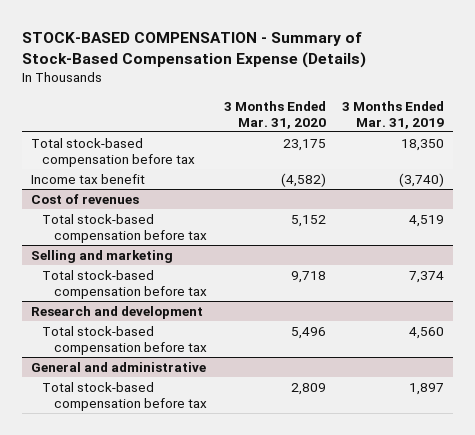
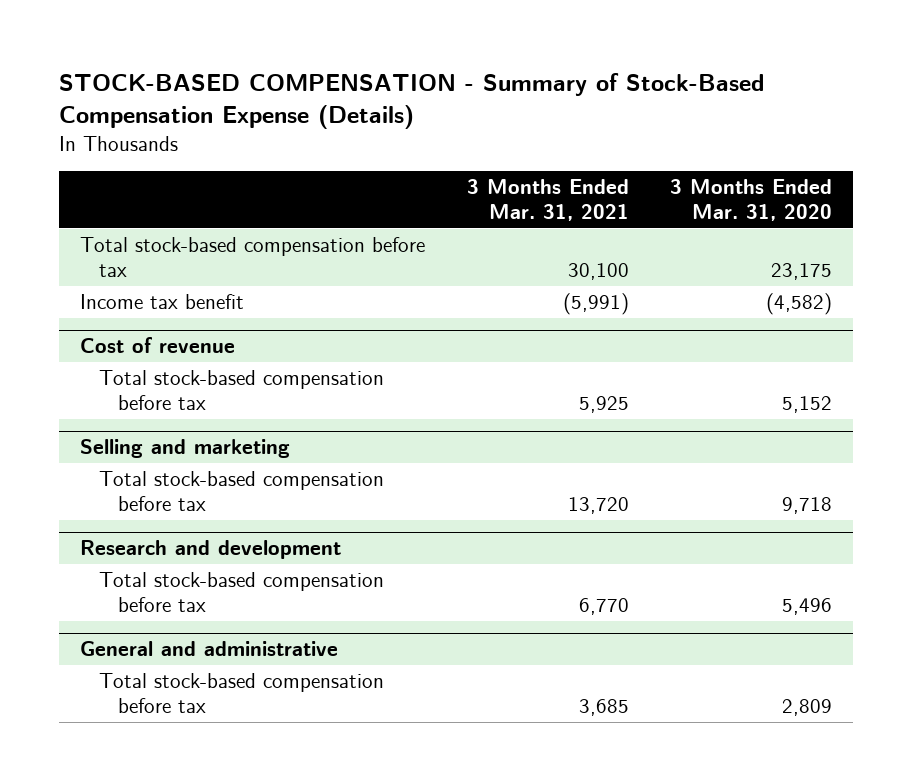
[342,100,445,129] 3 Months Ended Mar. 31, 2019 -> none
none -> [466,179,629,222] 3 Months Ended Mar. 31, 2021
[30,193,139,204] Cost of revenues -> [79,337,235,354] Cost of revenue

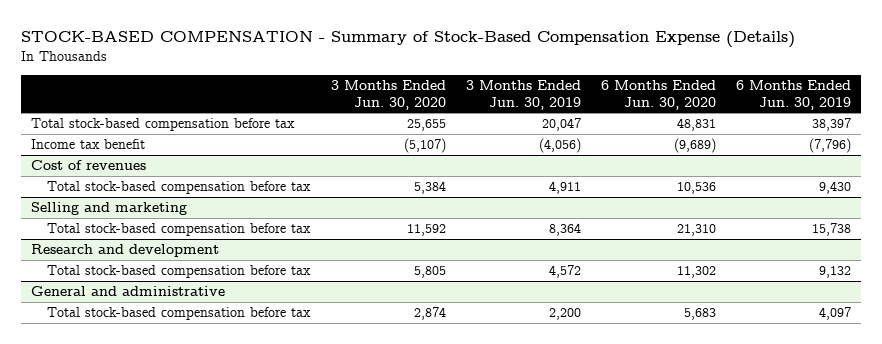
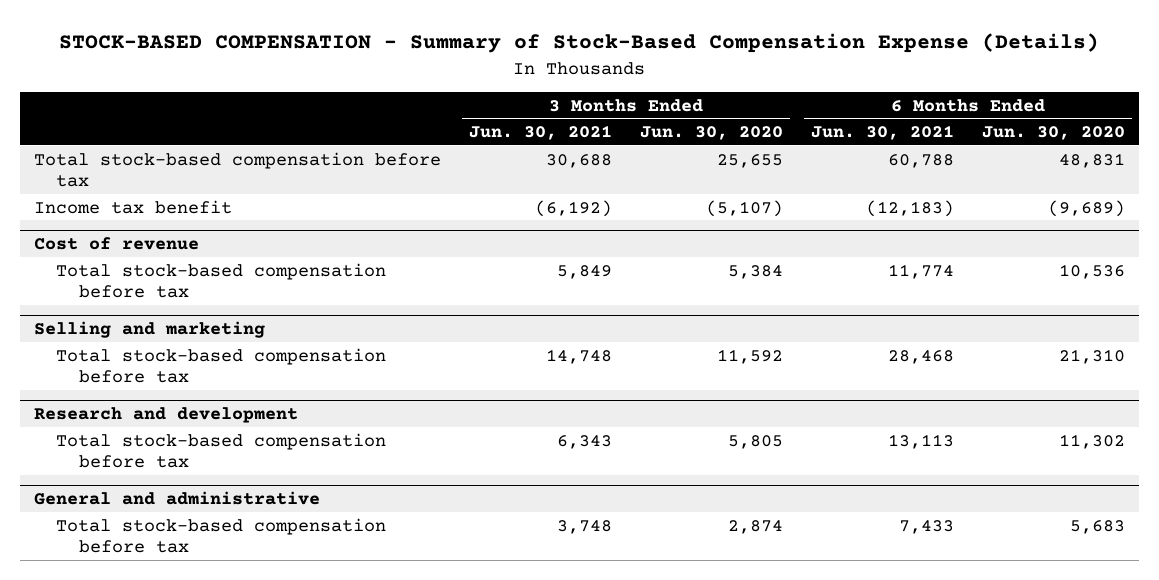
[465,80,581,110] 3 Months Ended Jun. 30, 2019 -> none
[736,80,852,110] 6 Months Ended Jun. 30, 2019 -> none
none -> [468,125,612,141] Jun. 30, 2021
none -> [811,125,955,141] Jun. 30, 2021
[30,160,146,171] Cost of revenues -> [33,237,199,251] Cost of revenue

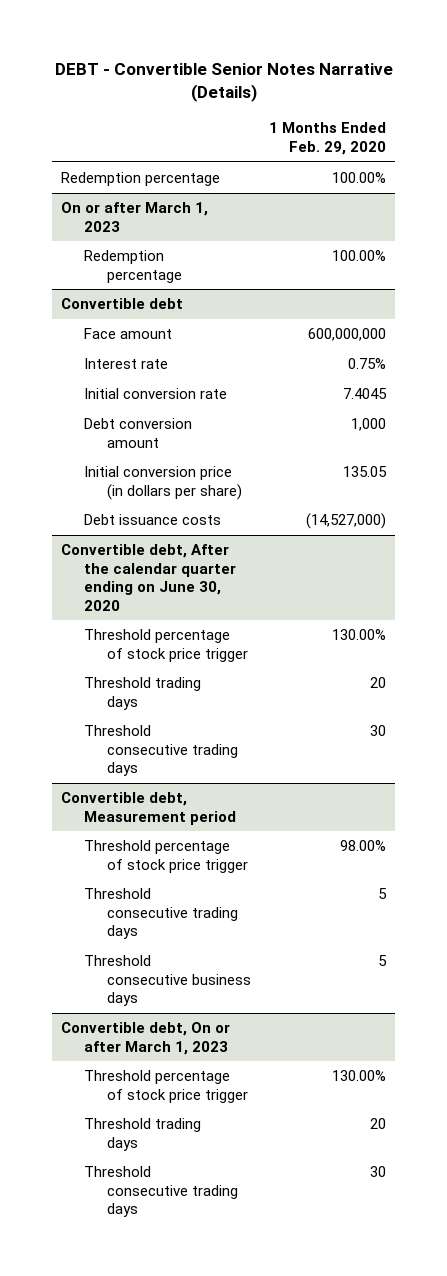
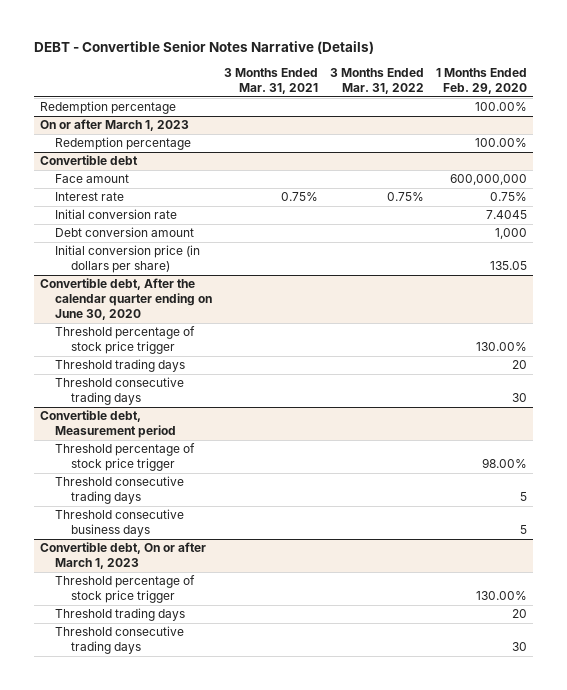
none -> [224,68,319,95] 3 Months Ended Mar. 31, 2021
none -> [329,68,424,95] 3 Months Ended Mar. 31, 2022
[83,514,221,526] Debt issuance costs -> none

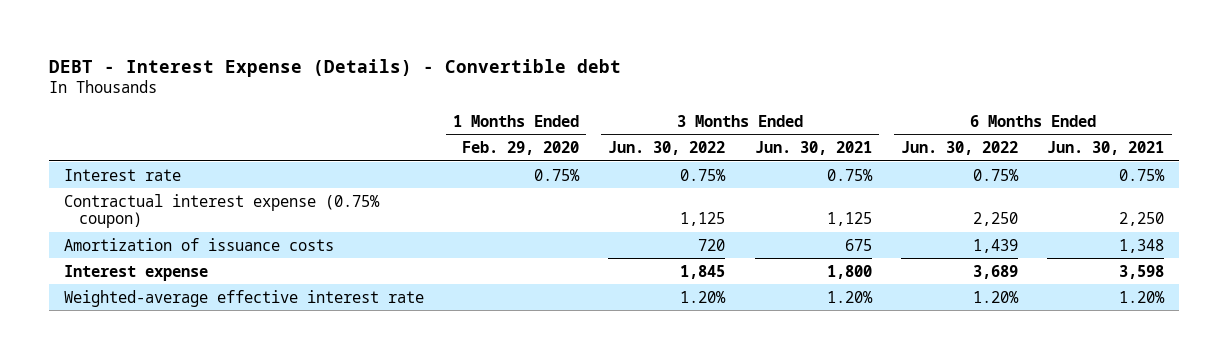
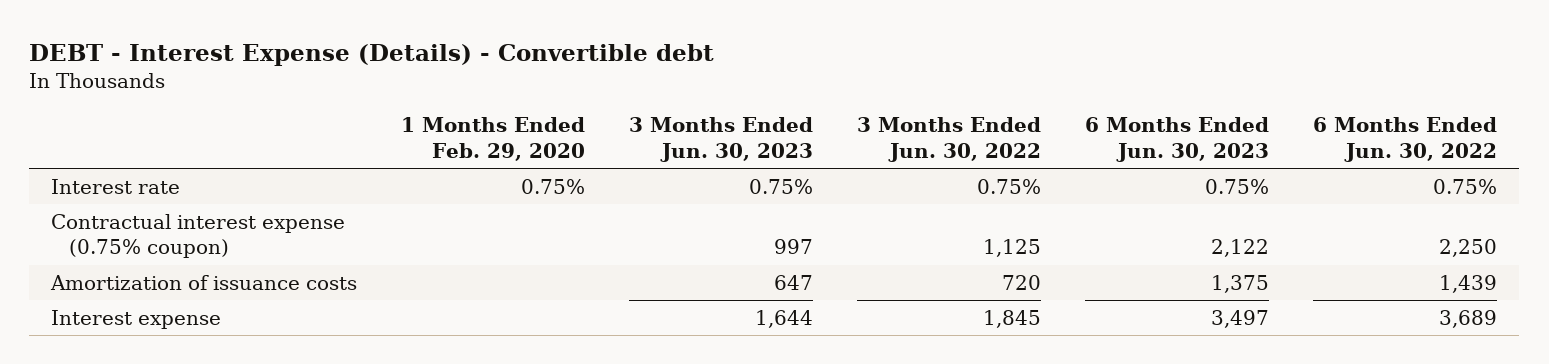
[754,141,872,156] Jun. 30, 2021 -> none
[1047,141,1165,156] Jun. 30, 2021 -> none
none -> [629,117,814,163] 3 Months Ended Jun. 30, 2023
none -> [1085,117,1270,163] 6 Months Ended Jun. 30, 2023
[63,289,424,307] Weighted-average effective interest rate -> none

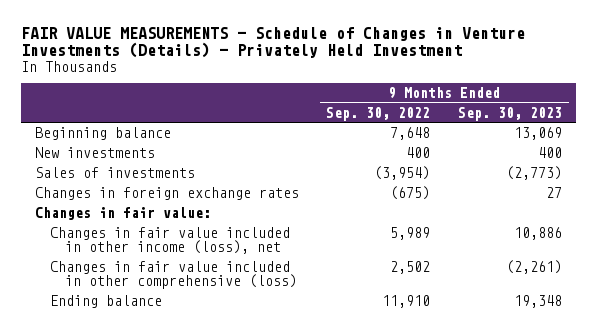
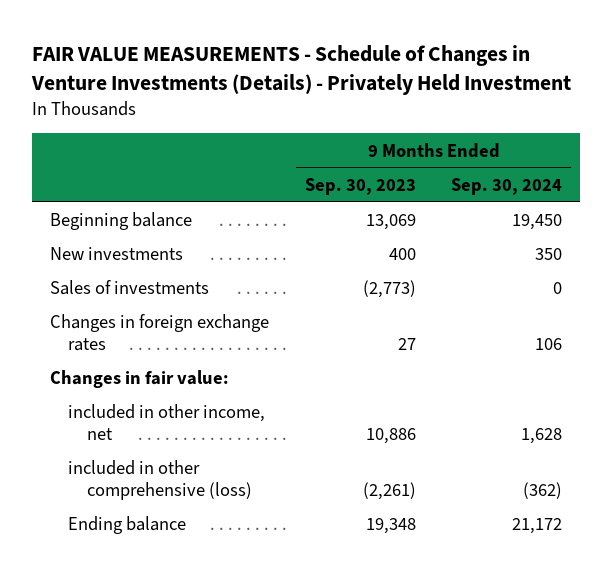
[326,106,431,121] Sep. 30, 2022 -> none
none -> [451,177,563,195] Sep. 30, 2024
[50,227,291,255] Changes in fair value included in other income (loss), net -> [68,404,266,440] included in other income, net
[50,261,298,290] Changes in fair value included in other comprehensive (loss) -> [68,460,253,500] included in other comprehensive (loss)

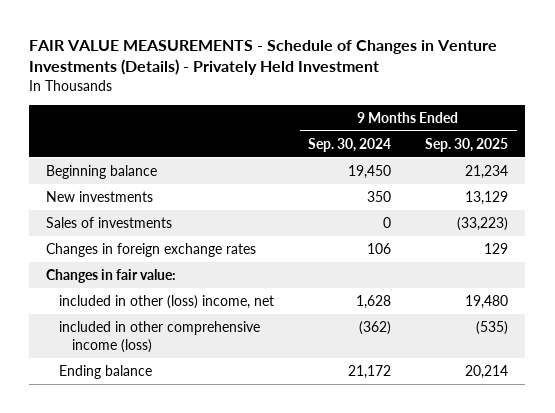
[304,177,416,195] Sep. 30, 2023 -> none
none -> [425,137,509,152] Sep. 30, 2025
[68,404,266,440] included in other income, net -> [59,294,275,309] included in other (loss) income, net
[68,460,253,500] included in other comprehensive (loss) -> [59,320,261,353] included in other comprehensive income (loss)

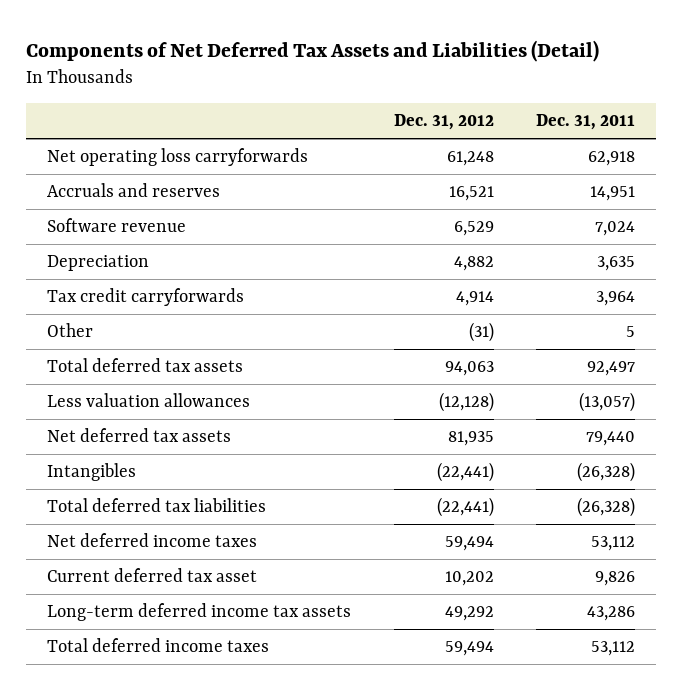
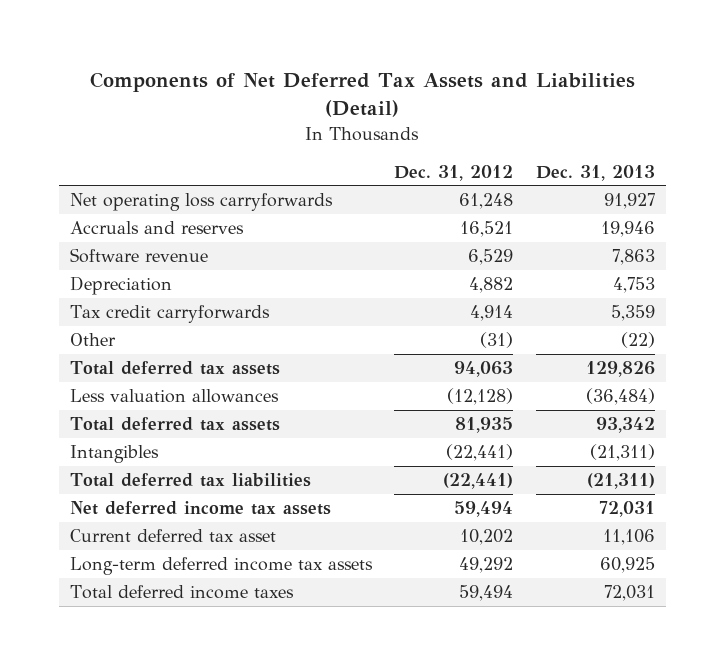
[536,114,636,131] Dec. 31, 2011 -> none
none -> [535,164,655,181] Dec. 31, 2013
[47,428,232,443] Net deferred tax assets -> [70,417,281,432] Total deferred tax assets
[47,533,258,548] Net deferred income taxes -> [70,501,332,516] Net deferred income tax assets

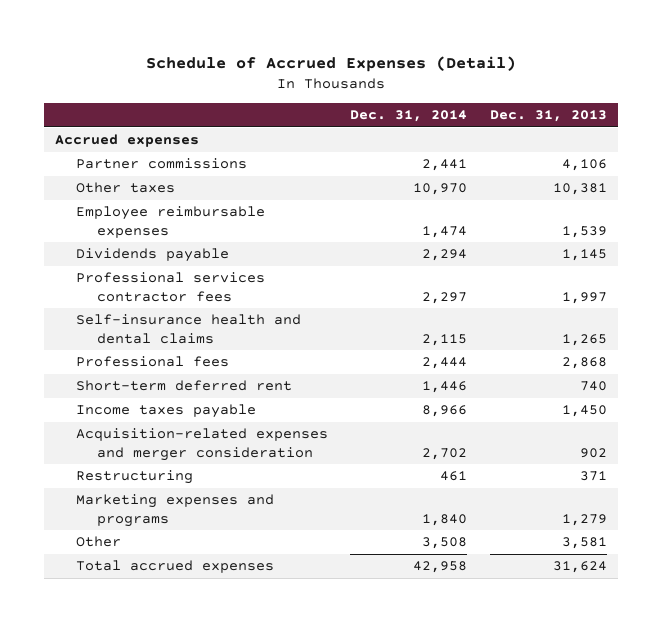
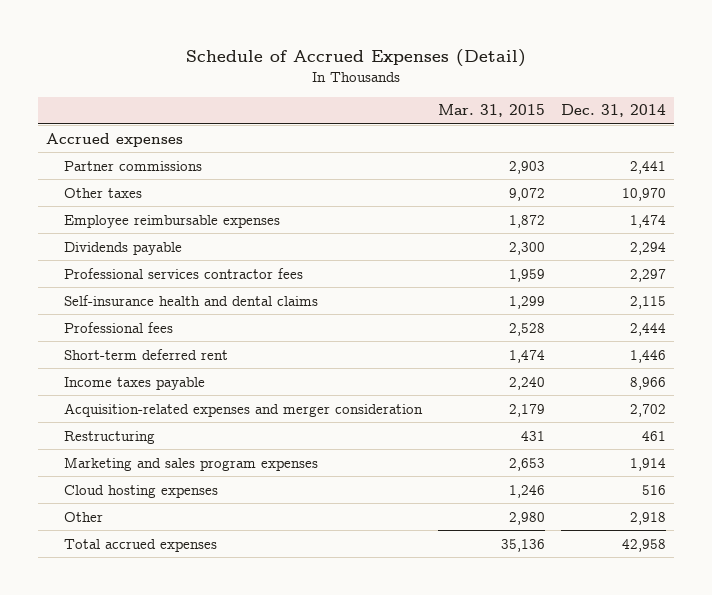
[489,110,607,123] Dec. 31, 2013 -> none
none -> [437,104,545,118] Mar. 31, 2015
[76,494,275,527] Marketing expenses and programs -> [63,456,318,471] Marketing and sales program expenses
[422,513,468,526] 1,840 -> [629,457,666,471] 1,914
none -> [63,484,218,498] Cloud hosting expenses
[422,537,468,550] 3,508 -> [629,511,666,525] 2,918

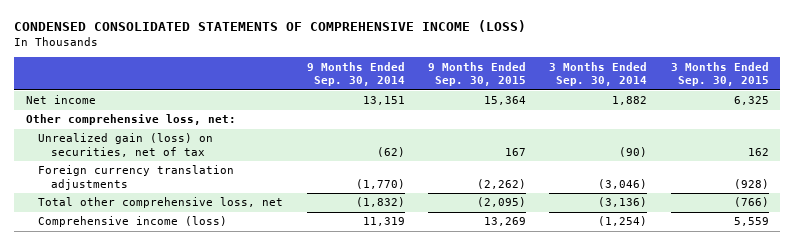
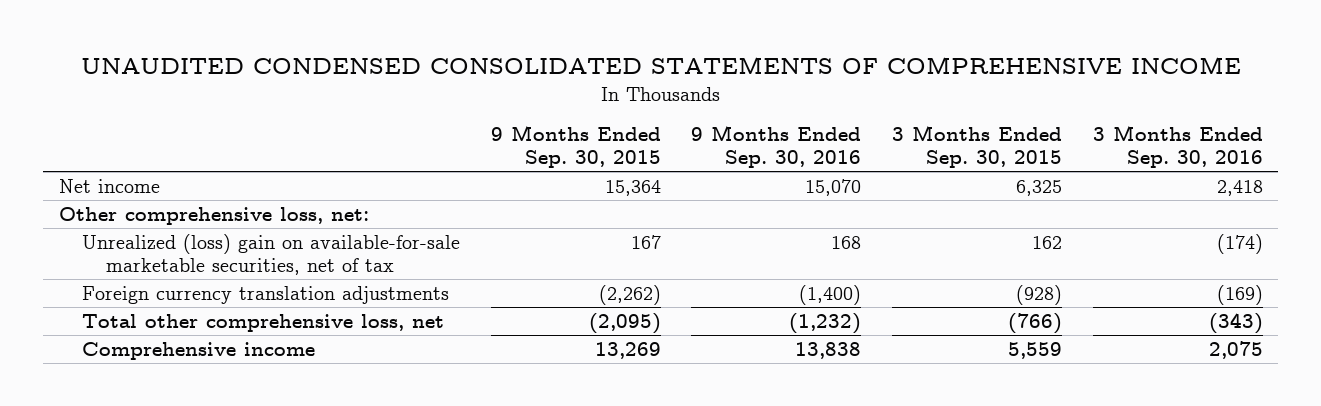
[14,20,527,33] CONDENSED CONSOLIDATED STATEMENTS OF COMPREHENSIVE INCOME (LOSS) -> [80,56,1241,74] UNAUDITED CONDENSED CONSOLIDATED STATEMENTS OF COMPREHENSIVE INCOME
[306,61,405,87] 9 Months Ended Sep. 30, 2014 -> none
[549,61,648,87] 3 Months Ended Sep. 30, 2014 -> none
none -> [691,125,862,169] 9 Months Ended Sep. 30, 2016
none -> [1092,125,1263,169] 3 Months Ended Sep. 30, 2016
[38,133,214,158] Unrealized gain (loss) on securities, net of tax -> [82,233,461,275] Unrealized (loss) gain on available-for-sale marketable securities, net of tax
[38,216,228,228] Comprehensive income (loss) -> [82,341,316,360] Comprehensive income

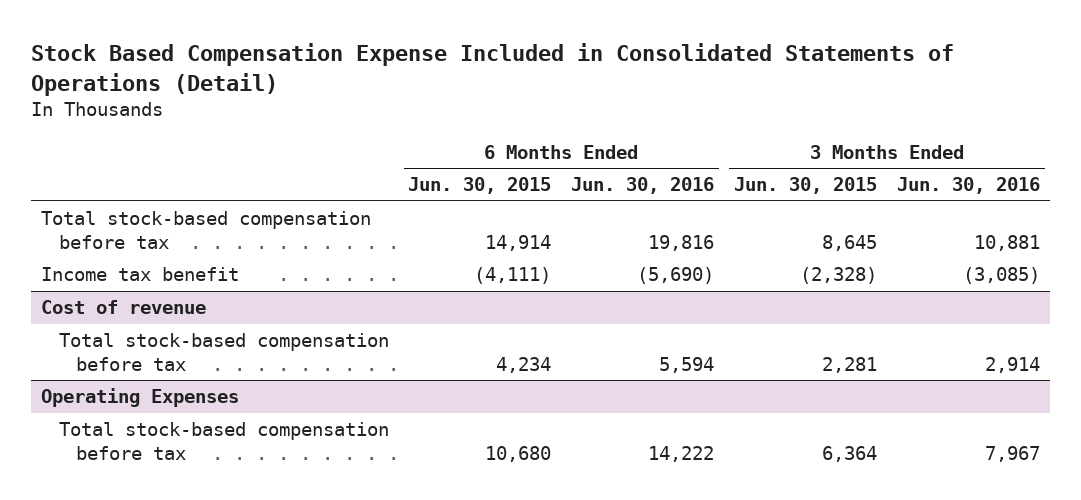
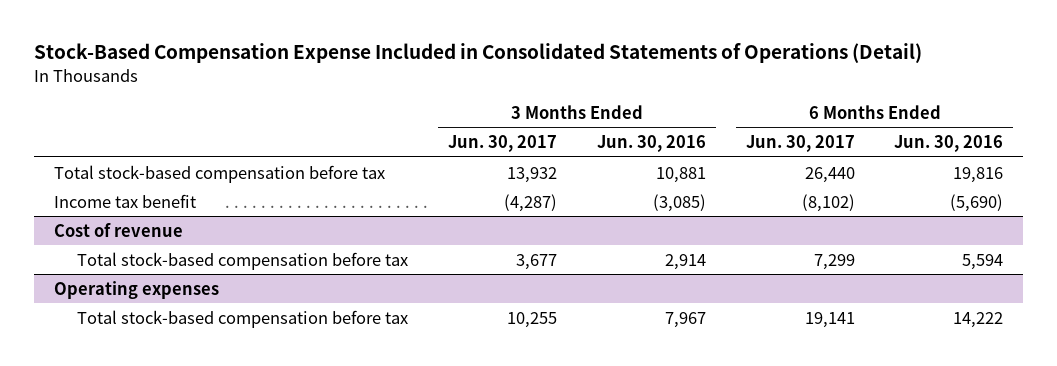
[31,42,955,96] Stock Based Compensation Expense Included in Consolidated Statements of Operations (Detail) -> [33,43,922,64] Stock-Based Compensation Expense Included in Consolidated Statements of Operations (Detail)
[408,177,552,195] Jun. 30, 2015 -> none
[733,177,877,195] Jun. 30, 2015 -> none
none -> [447,135,557,153] Jun. 30, 2017
none -> [745,135,855,153] Jun. 30, 2017
[40,388,239,408] Operating Expenses -> [53,280,219,299] Operating expenses

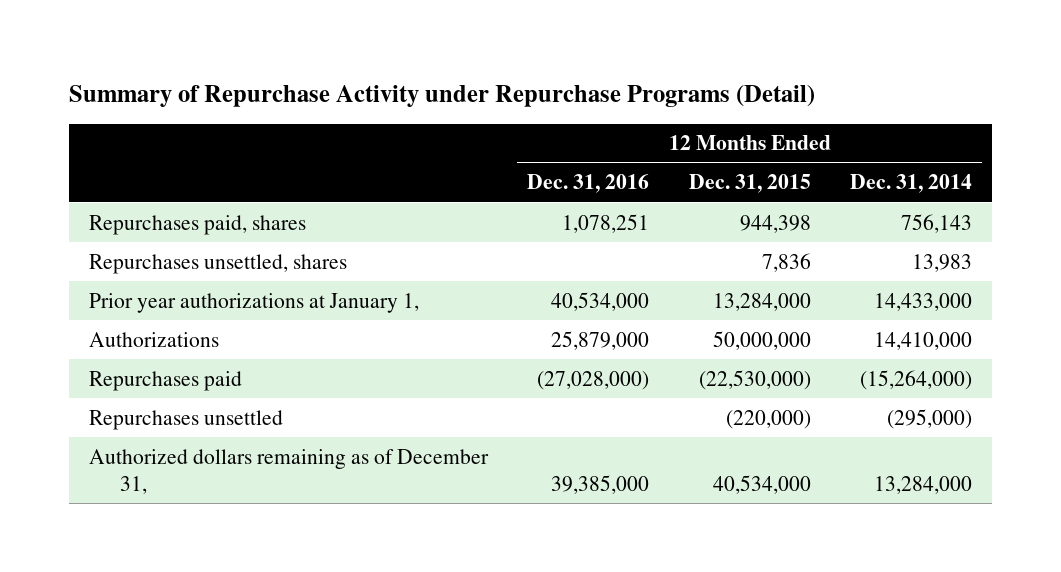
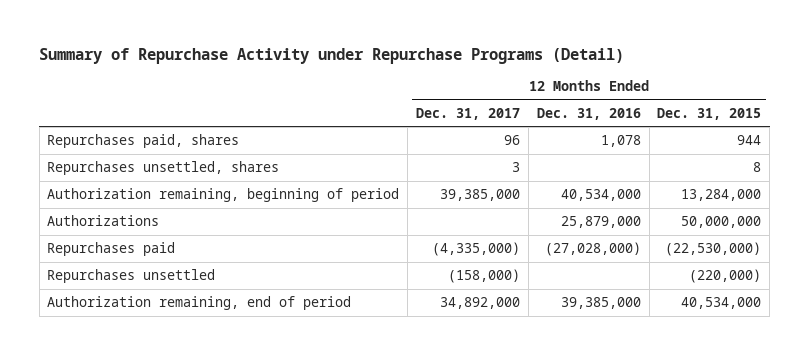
[850,174,973,194] Dec. 31, 2014 -> none
none -> [416,107,521,120] Dec. 31, 2017
[562,213,650,233] 1,078,251 -> [600,135,641,148] 1,078
[739,214,811,233] 944,398 -> [737,135,762,146] 944
[761,252,811,272] 7,836 -> [753,162,762,173] 8
[88,292,419,313] Prior year authorizations at January 1, -> [47,188,400,203] Authorization remaining, beginning of period
[88,448,489,495] Authorized dollars remaining as of December 31, -> [47,296,352,311] Authorization remaining, end of period

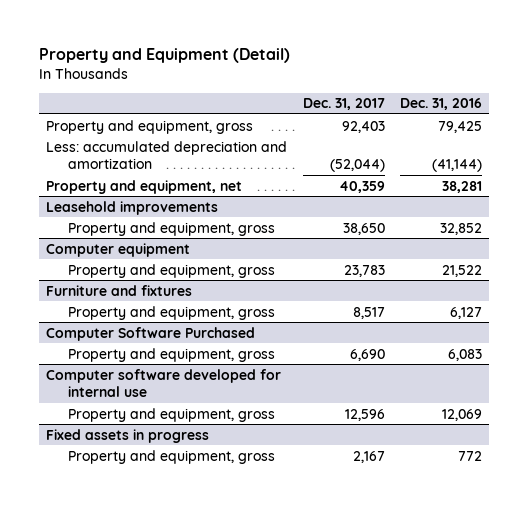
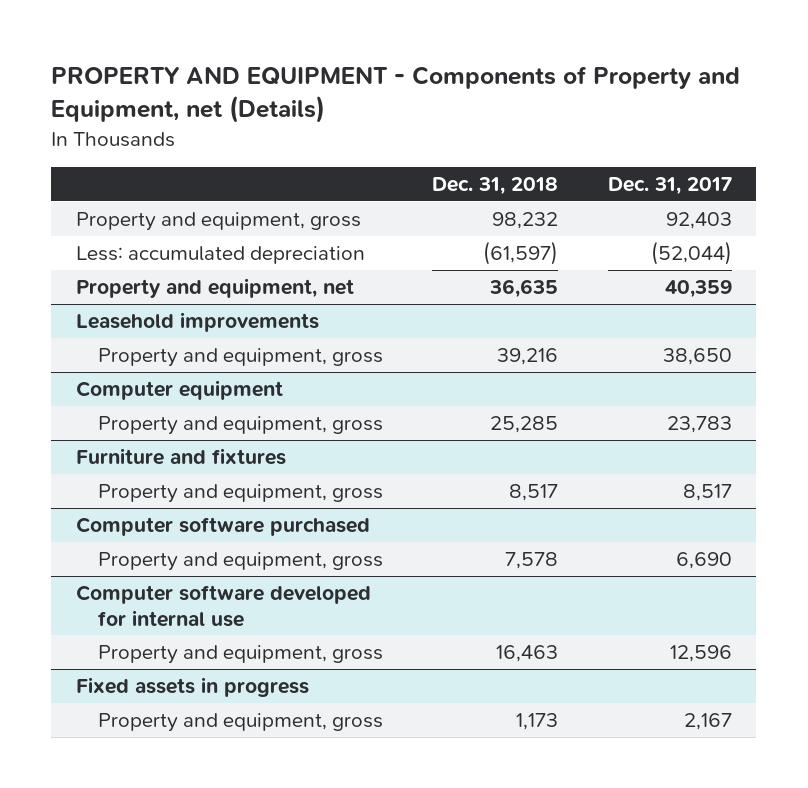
[38,48,290,64] Property and Equipment (Detail) -> [51,66,741,124] PROPERTY AND EQUIPMENT - Components of Property and Equipment, net (Details)
[399,98,482,111] Dec. 31, 2016 -> none
none -> [432,177,559,196] Dec. 31, 2018
[46,140,288,170] Less: accumulated depreciation and amortization -> [76,245,366,264] Less: accumulated depreciation
[46,326,256,341] Computer Software Purchased -> [76,516,371,536] Computer software purchased

